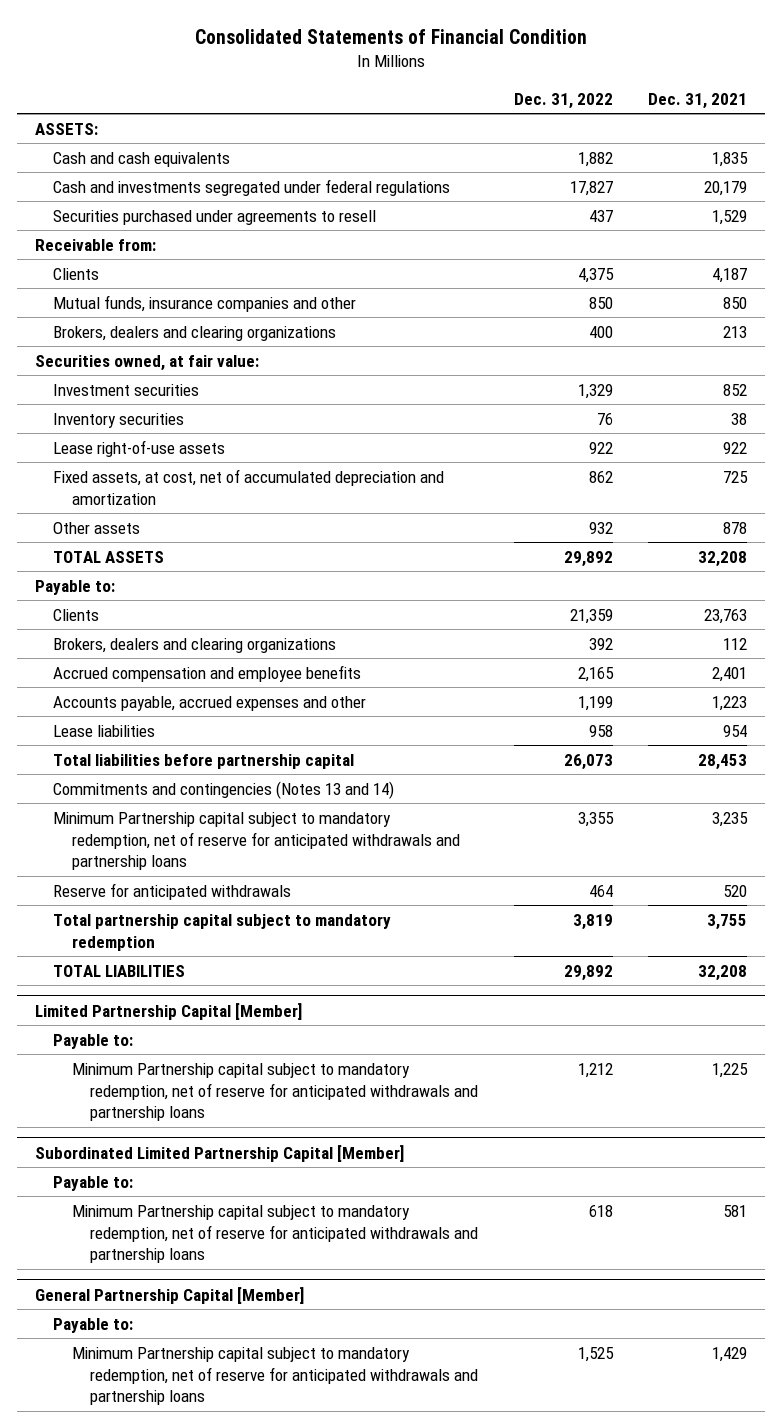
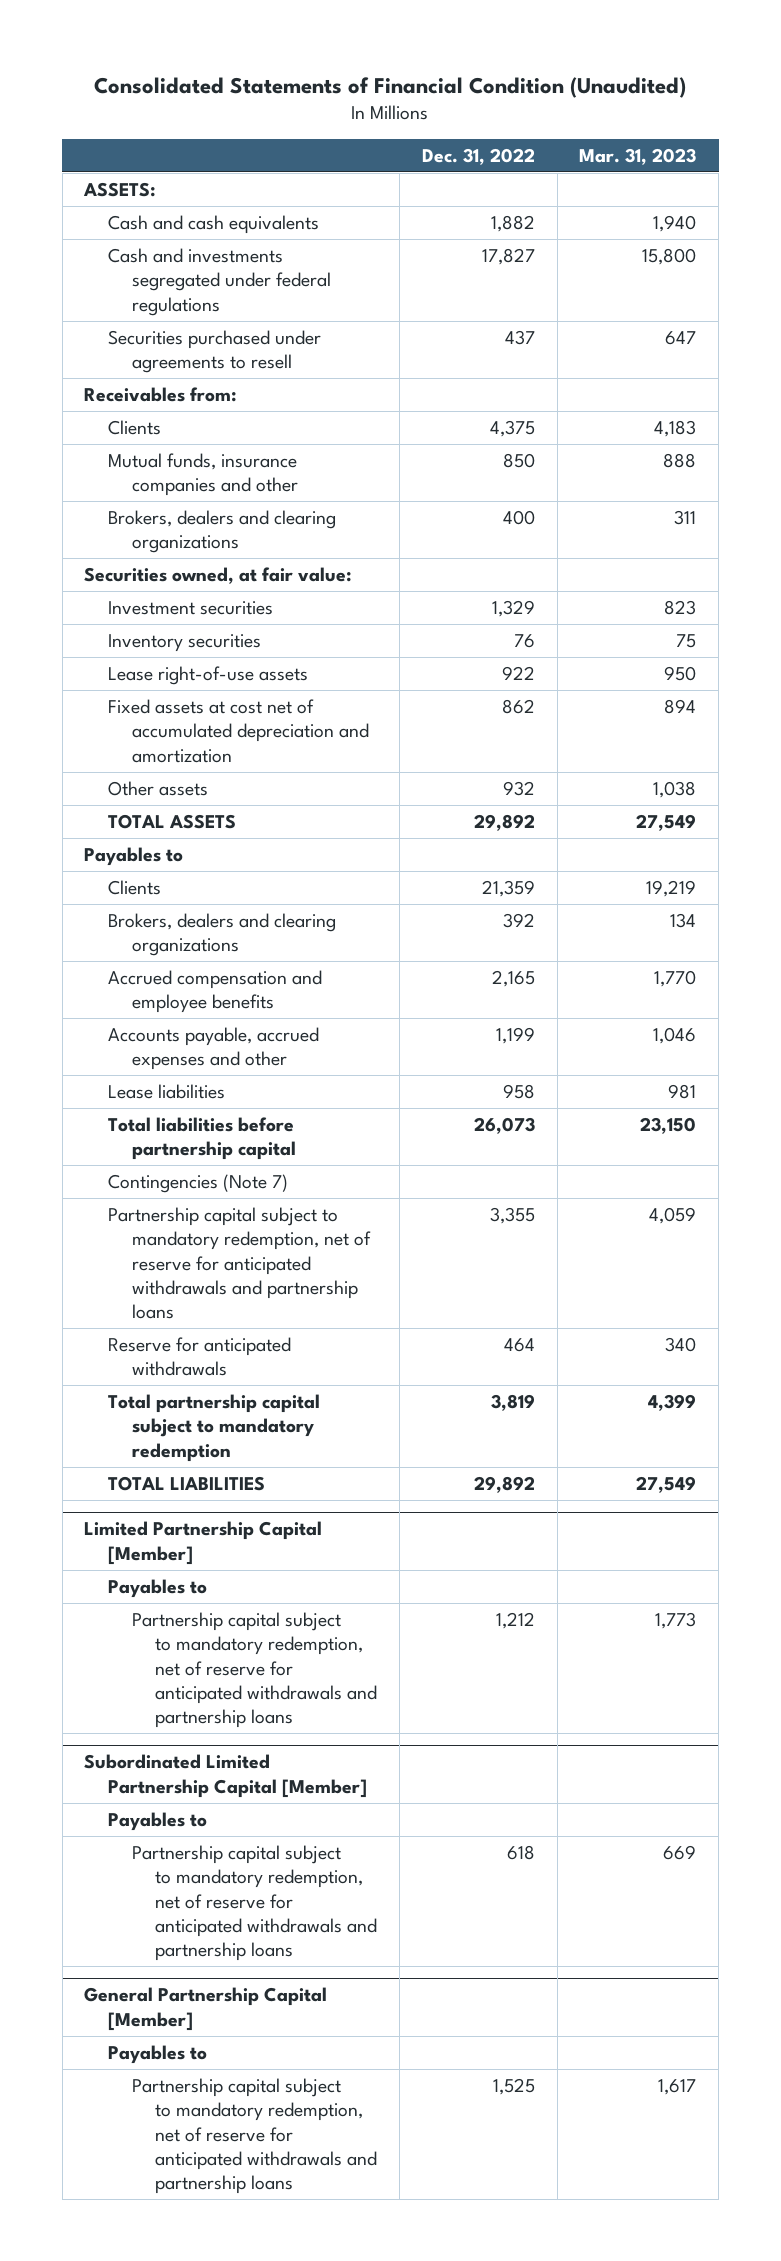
[194,28,587,44] Consolidated Statements of Financial Condition -> [94,76,687,98] Consolidated Statements of Financial Condition (Unaudited)
[647,92,747,109] Dec. 31, 2021 -> none
none -> [579,147,697,165] Mar. 31, 2023
[34,238,156,251] Receivable from: -> [84,386,238,402] Receivables from:
[53,468,445,505] Fixed assets, at cost, net of accumulated depreciation and amortization -> [108,698,369,763] Fixed assets at cost net of accumulated depreciation and amortization
[34,579,115,595] Payable to: -> none
none -> [84,846,184,866] Payables to
[53,780,395,799] Commitments and contingencies (Notes 13 and 14) -> [108,1173,289,1193] Contingencies (Note 7)
[53,811,460,871] Minimum Partnership capital subject to mandatory redemption, net of reserve for anticipated withdrawals and partnership loans -> [108,1206,371,1320] Partnership capital subject to mandatory redemption, net of reserve for anticipated withdrawals and partnership loans
[53,1033,134,1049] Payable to: -> none
none -> [108,1578,208,1598] Payables to
[71,1062,479,1122] Minimum Partnership capital subject to mandatory redemption, net of reserve for anticipated withdrawals and partnership loans -> [131,1611,378,1729] Partnership capital subject to mandatory redemption, net of reserve for anticipated withdrawals and partnership loans
[53,1175,134,1191] Payable to: -> none
none -> [108,1811,208,1831] Payables to
[71,1204,479,1264] Minimum Partnership capital subject to mandatory redemption, net of reserve for anticipated withdrawals and partnership loans -> [131,1844,378,1962] Partnership capital subject to mandatory redemption, net of reserve for anticipated withdrawals and partnership loans
[53,1317,134,1333] Payable to: -> none
none -> [108,2044,208,2064] Payables to
[71,1346,479,1406] Minimum Partnership capital subject to mandatory redemption, net of reserve for anticipated withdrawals and partnership loans -> [131,2077,378,2195] Partnership capital subject to mandatory redemption, net of reserve for anticipated withdrawals and partnership loans

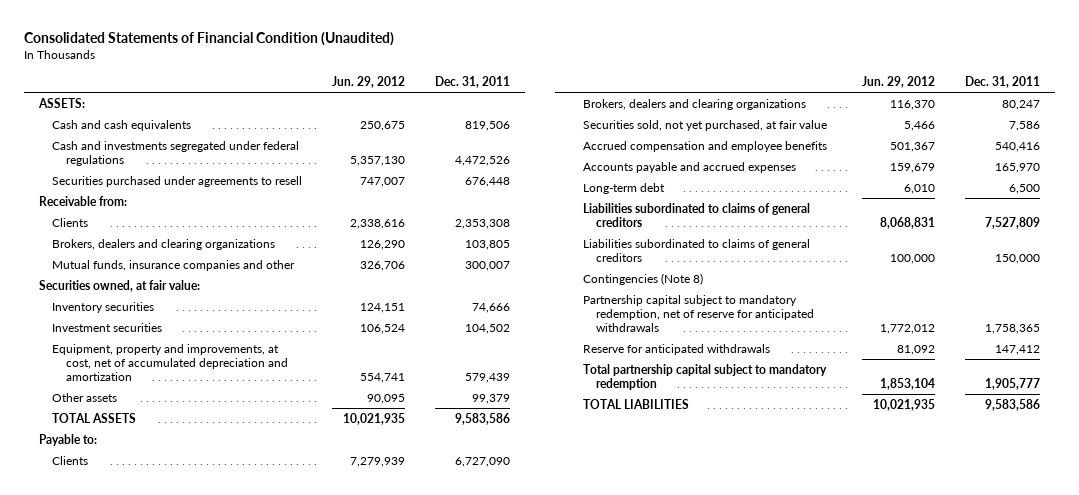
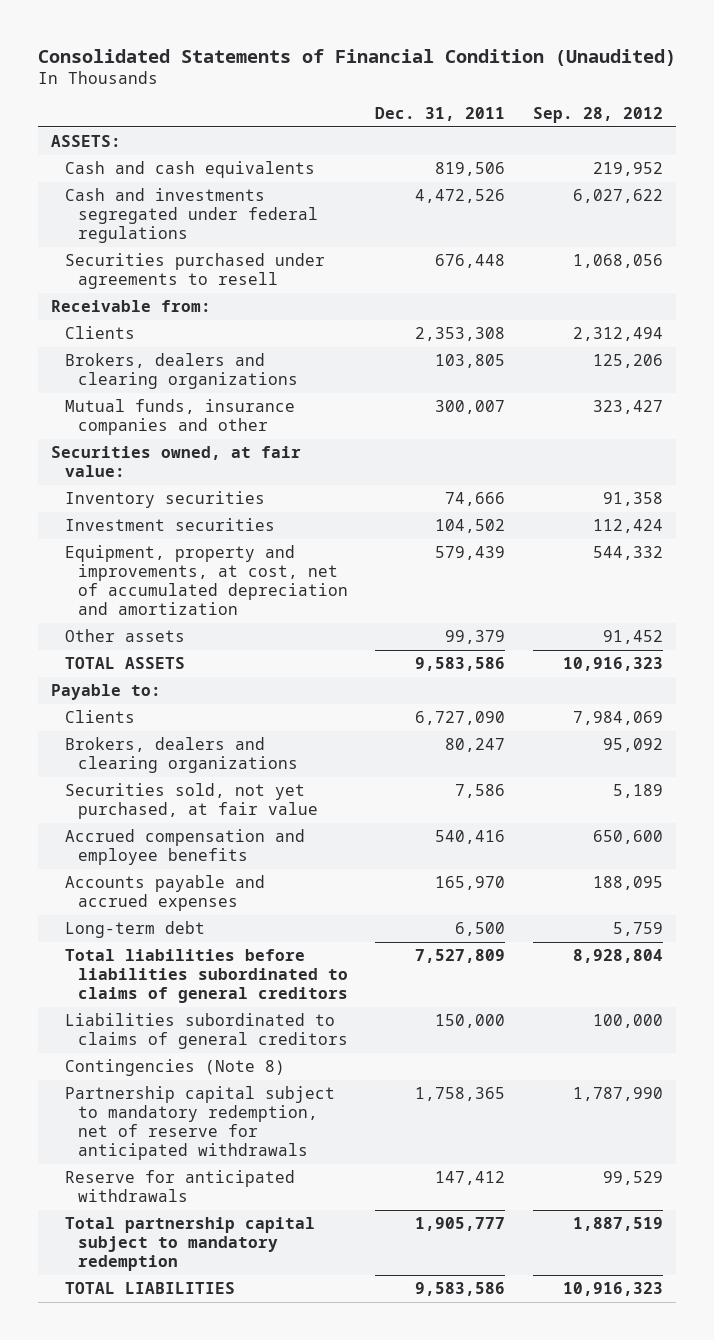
[332,75,406,88] Jun. 29, 2012 -> none
none -> [532,107,663,124] Sep. 28, 2012
[582,202,810,227] Liabilities subordinated to claims of general creditors -> [64,949,349,1004] Total liabilities before liabilities subordinated to claims of general creditors

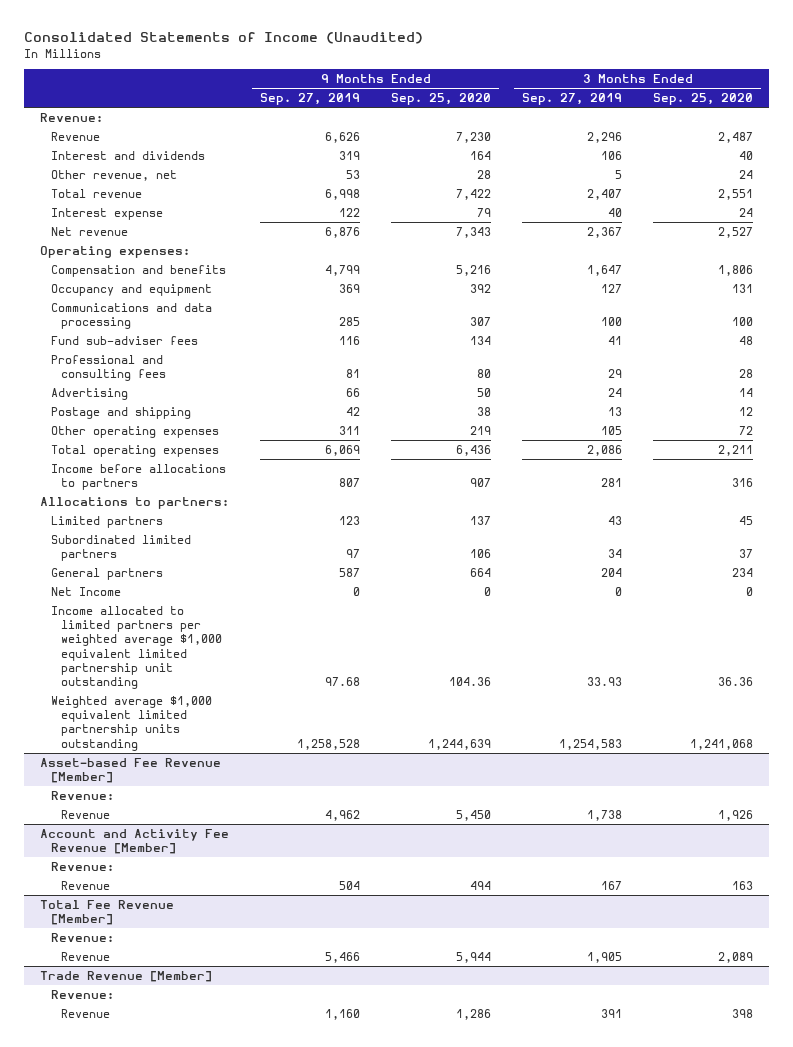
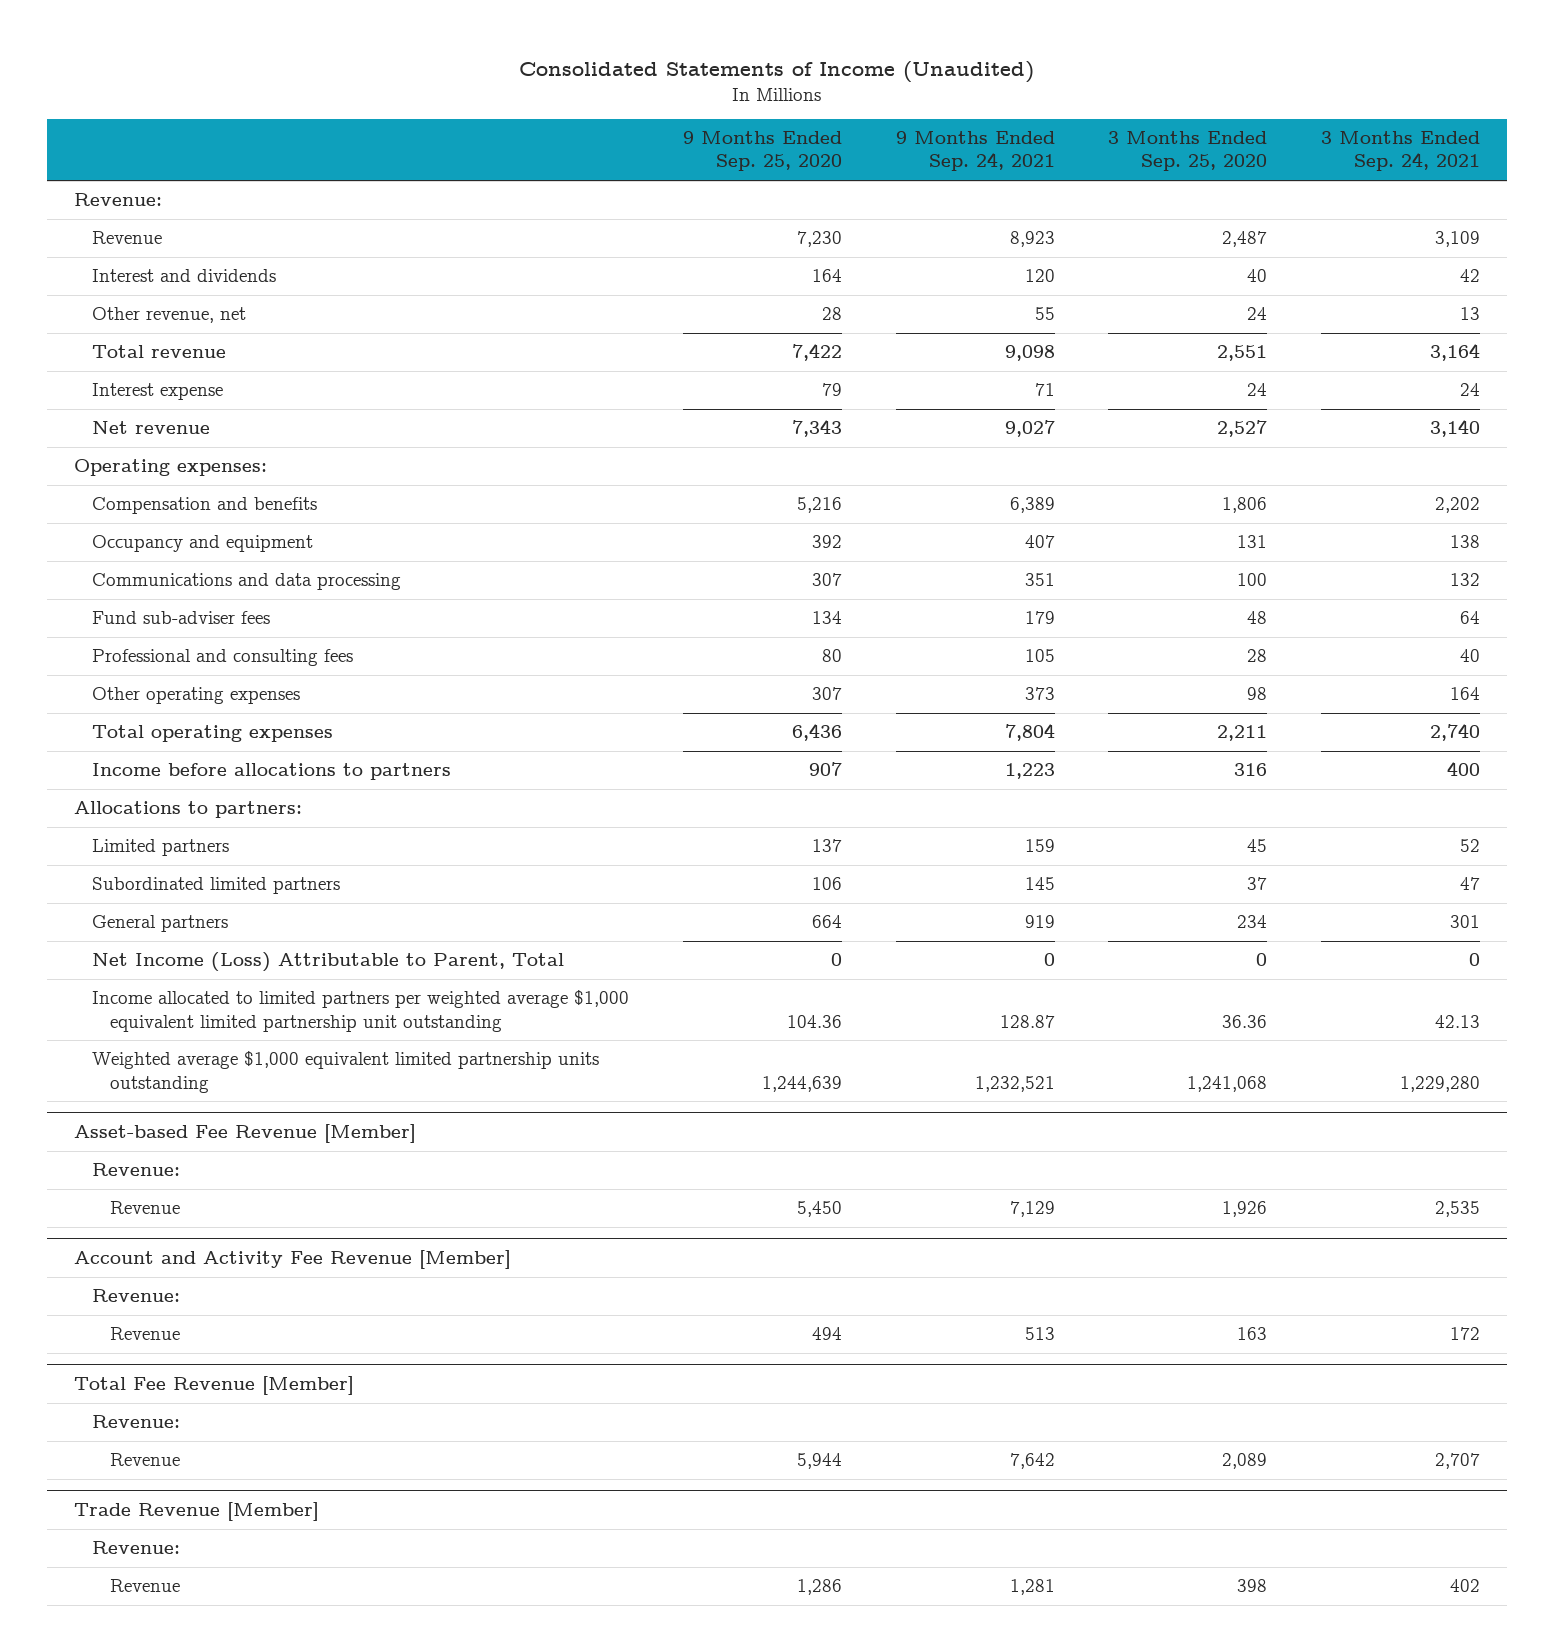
[259,93,360,106] Sep. 27, 2019 -> none
[522,93,623,106] Sep. 27, 2019 -> none
none -> [895,131,1055,172] 9 Months Ended Sep. 24, 2021
none -> [1321,131,1481,172] 3 Months Ended Sep. 24, 2021
[50,387,128,400] Advertising -> none
[50,406,191,419] Postage and shipping -> none
[470,425,492,435] 219 -> [811,687,842,701] 307
[739,425,754,435] 72 -> [1247,687,1268,701] 98
[50,586,121,596] Net Income -> [92,952,565,973] Net Income (Loss) Attributable to Parent, Total

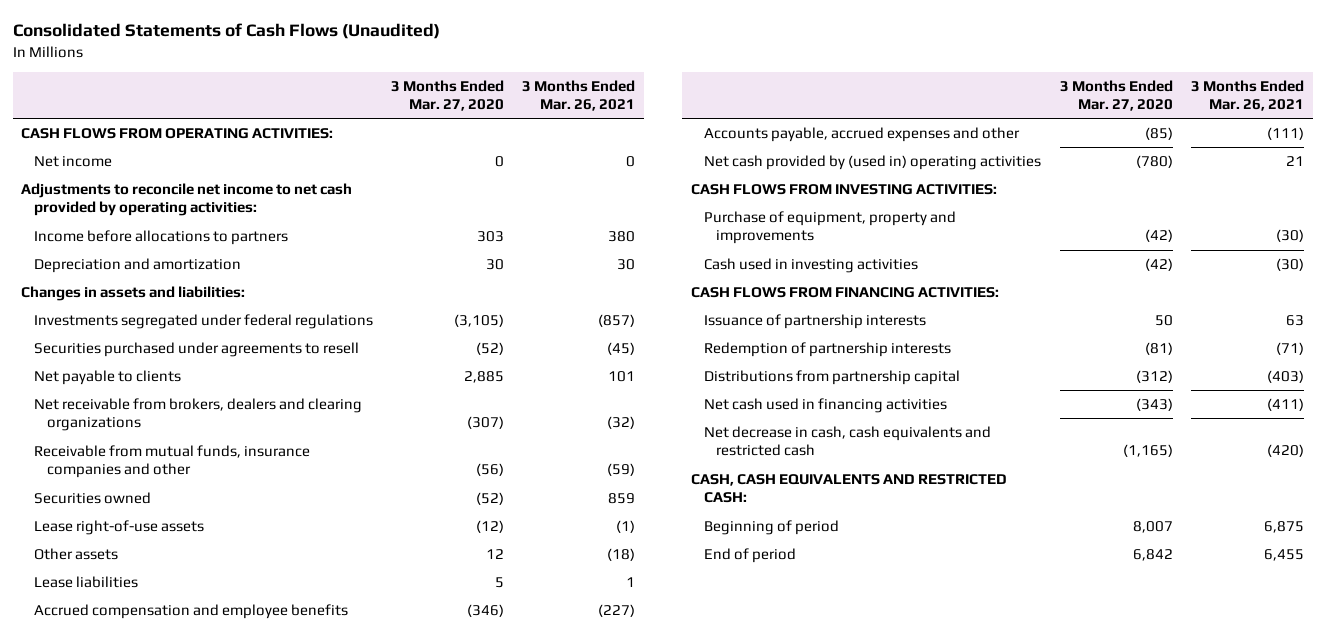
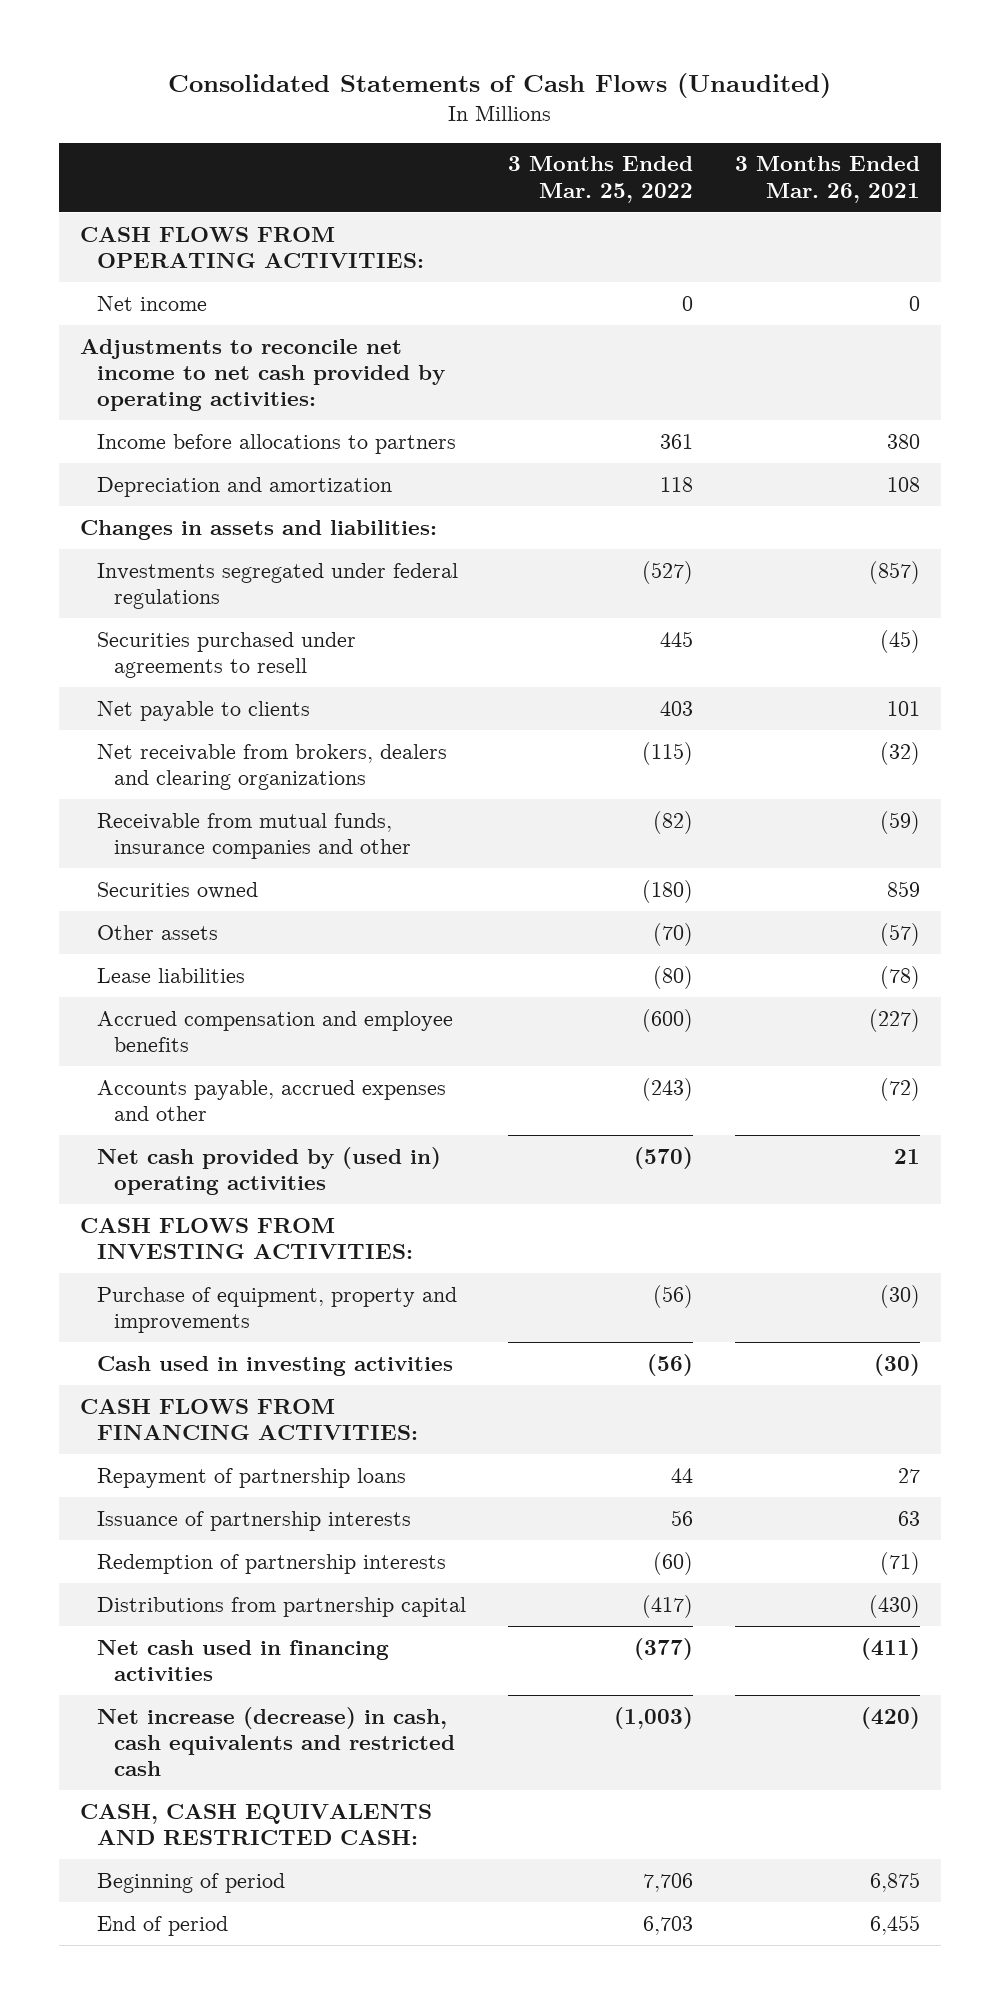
[391,80,505,112] 3 Months Ended Mar. 27, 2020 -> none
none -> [507,156,693,203] 3 Months Ended Mar. 25, 2022
[616,259,635,271] 30 -> [886,476,920,492] 108
[34,520,205,536] Lease right-of-use assets -> none
[606,548,635,562] (18) -> [879,922,920,946] (57)
[625,577,635,588] 1 -> [879,965,920,989] (78)
[1267,127,1305,141] (111) -> [879,1077,920,1101] (72)
none -> [96,1467,406,1488] Repayment of partnership loans
[1267,370,1305,384] (403) -> [868,1594,920,1618] (430)
[703,426,991,457] Net decrease in cash, cash equivalents and restricted cash -> [96,1706,455,1777] Net increase (decrease) in cash, cash equivalents and restricted cash

